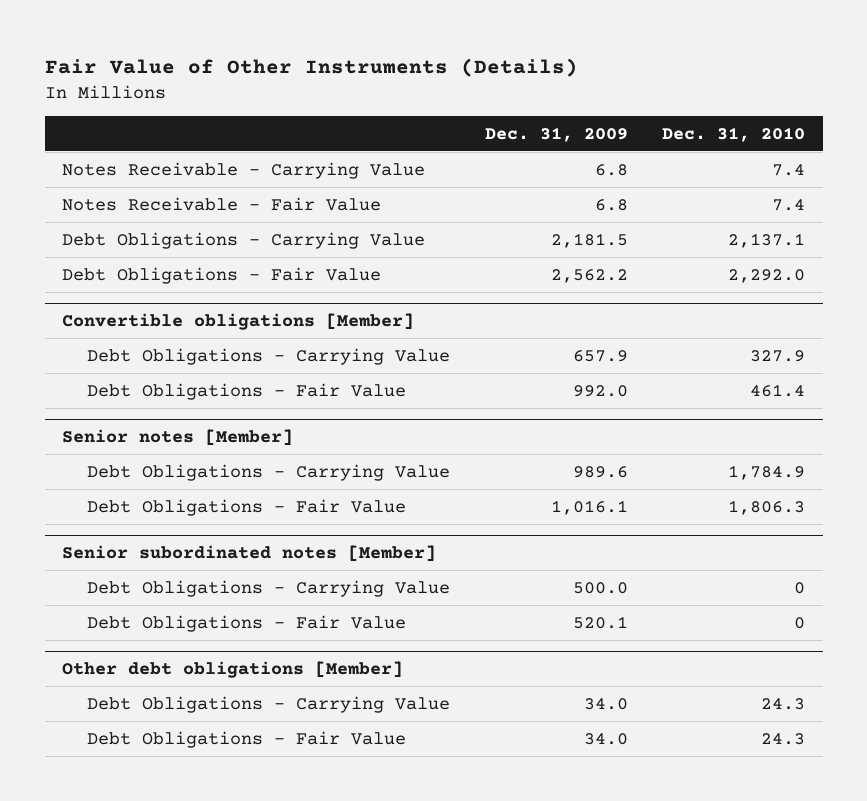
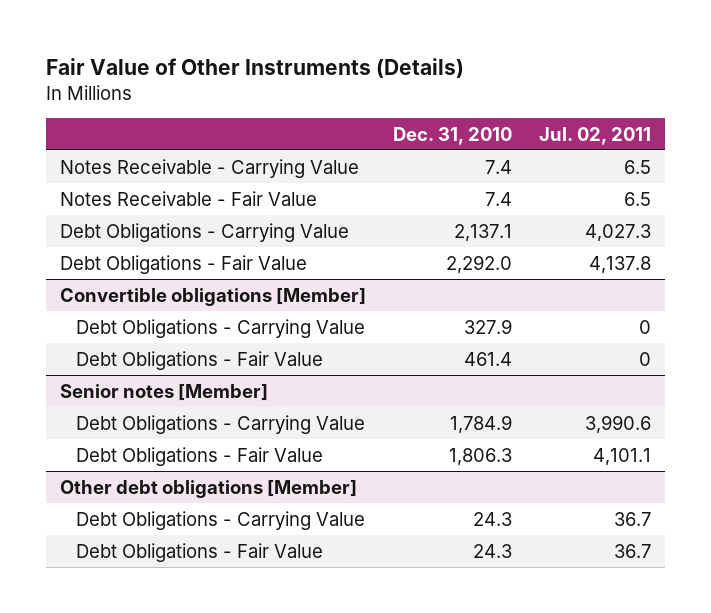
[484,126,628,142] Dec. 31, 2009 -> none
none -> [539,126,652,145] Jul. 02, 2011
[61,545,436,563] Senior subordinated notes [Member] -> none
[87,579,451,597] Debt Obligations - Carrying Value -> none
[87,614,407,632] Debt Obligations - Fair Value -> none

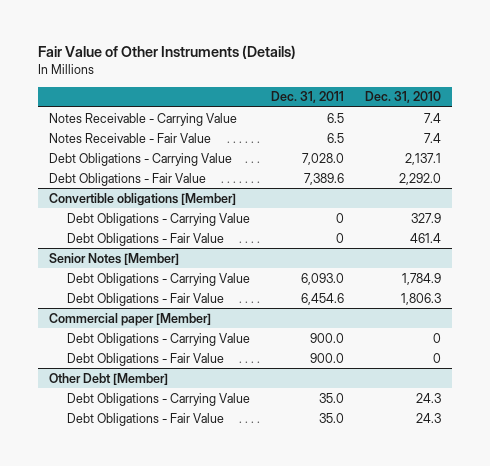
[539,126,652,145] Jul. 02, 2011 -> none
none -> [271,91,345,104] Dec. 31, 2011
[59,382,268,401] Senior notes [Member] -> [48,252,179,265] Senior Notes [Member]
none -> [48,312,211,326] Commercial paper [Member]
none -> [66,332,250,346] Debt Obligations - Carrying Value
none -> [66,352,224,366] Debt Obligations - Fair Value
[59,478,357,498] Other debt obligations [Member] -> [48,372,168,385] Other Debt [Member]

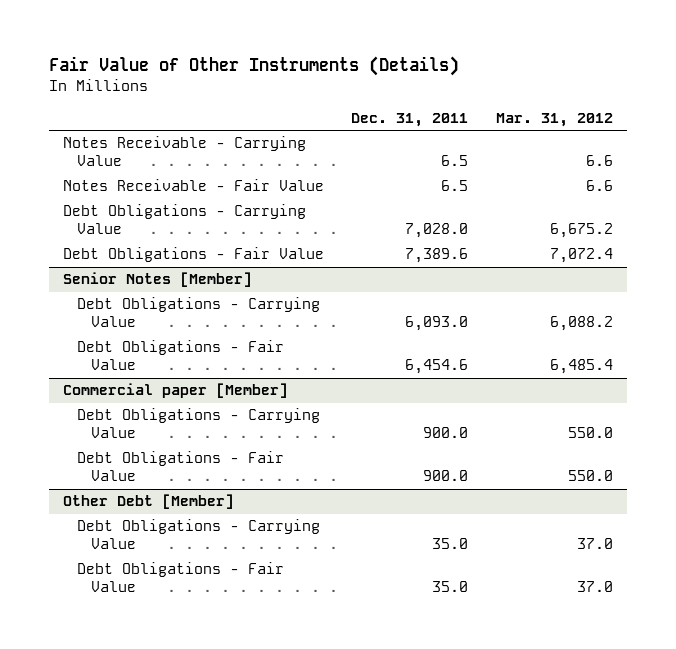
[365,91,442,104] Dec. 31, 2010 -> none
none -> [495,112,613,127] Mar. 31, 2012
[48,192,236,206] Convertible obligations [Member] -> none
[66,212,250,226] Debt Obligations - Carrying Value -> none
[66,232,224,246] Debt Obligations - Fair Value -> none

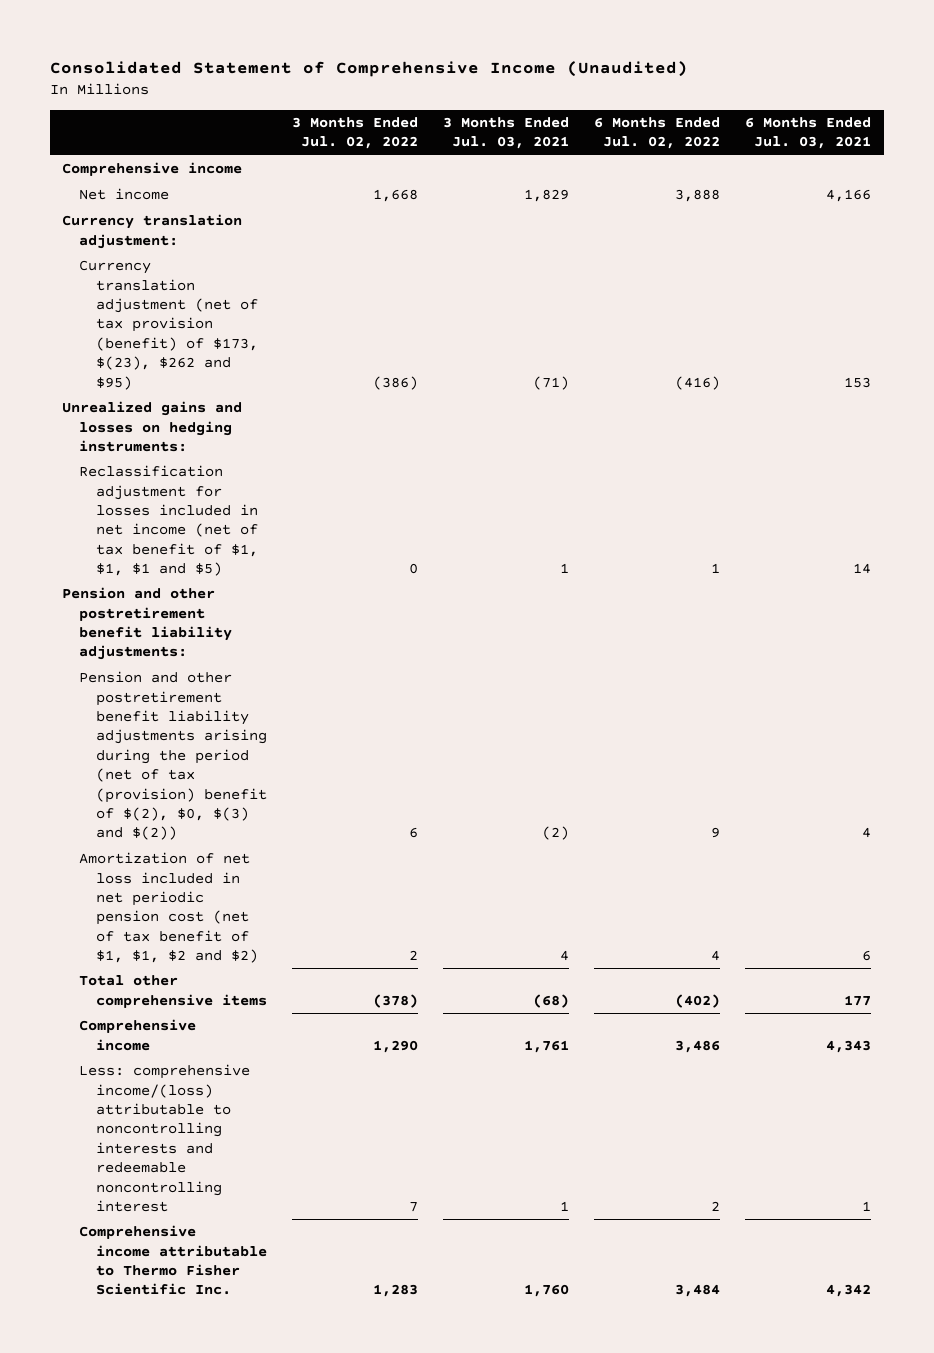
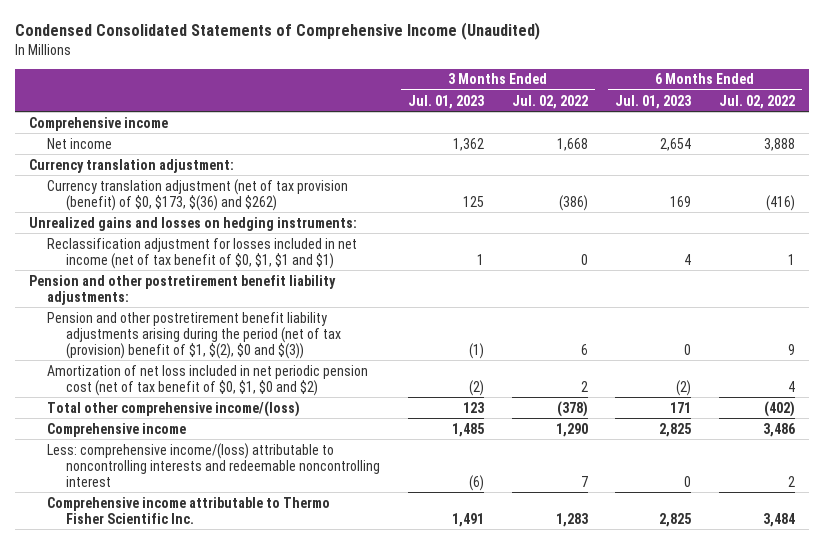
[49,61,688,78] Consolidated Statement of Comprehensive Income (Unaudited) -> [14,22,540,41] Condensed Consolidated Statements of Comprehensive Income (Unaudited)
[443,116,570,150] 3 Months Ended Jul. 03, 2021 -> none
[745,116,872,150] 6 Months Ended Jul. 03, 2021 -> none
none -> [407,94,484,109] Jul. 01, 2023
none -> [615,94,692,109] Jul. 01, 2023
[79,260,259,390] Currency translation adjustment (net of tax provision (benefit) of $173, $(23), $262 and $95) -> [47,178,349,211] Currency translation adjustment (net of tax provision (benefit) of $0, $173, $(36) and $262)
[79,465,259,577] Reclassification adjustment for losses included in net income (net of tax benefit of $1, $1, $1 and $5) -> [47,237,358,269] Reclassification adjustment for losses included in net income (net of tax benefit of $0, $1, $1 and $1)
[79,671,268,841] Pension and other postretirement benefit liability adjustments arising during the period (net of tax (provision) benefit of $(2), $0, $(3) and $(2)) -> [47,311,342,359] Pension and other postretirement benefit liability adjustments arising during the period (net of tax (provision) benefit of $1, $(2), $0 and $(3))
[79,852,259,964] Amortization of net loss included in net periodic pension cost (net of tax benefit of $1, $1, $2 and $2) -> [47,364,369,396] Amortization of net loss included in net periodic pension cost (net of tax benefit of $0, $1, $0 and $2)
[79,975,268,1008] Total other comprehensive items -> [47,400,301,417] Total other comprehensive income/(loss)

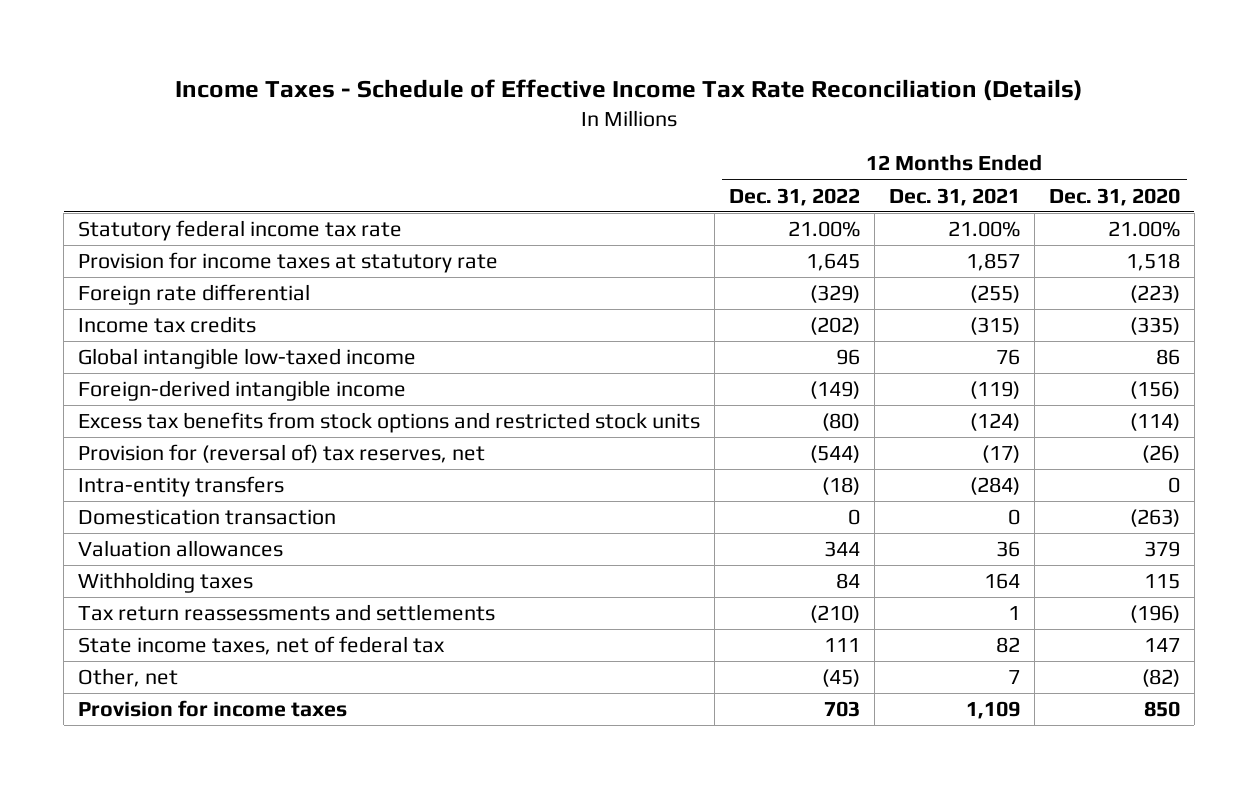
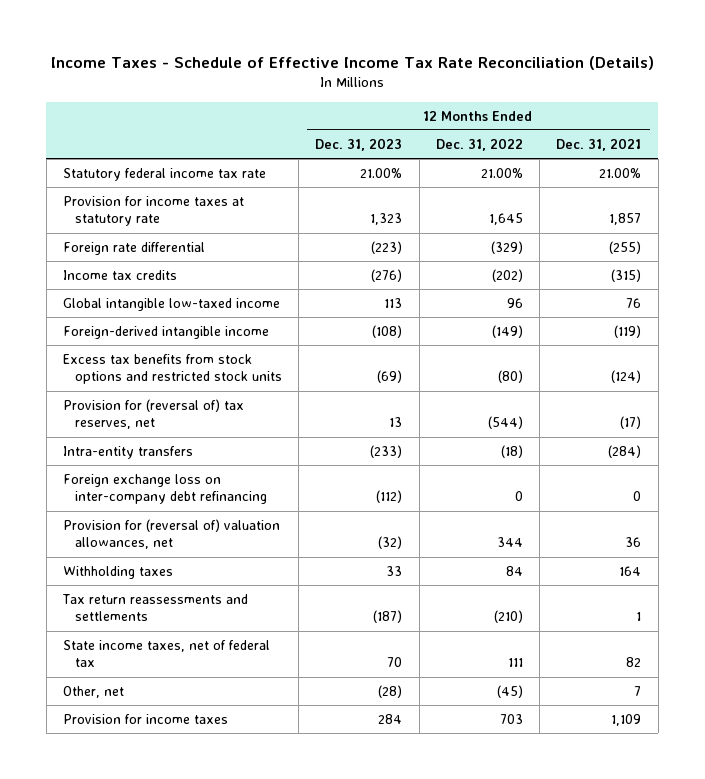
[1048,187,1180,206] Dec. 31, 2020 -> none
none -> [315,138,403,152] Dec. 31, 2023
[78,509,337,526] Domestication transaction -> none
none -> [63,474,267,505] Foreign exchange loss on inter-company debt refinancing
[78,540,284,558] Valuation allowances -> [63,519,281,550] Provision for (reversal of) valuation allowances, net

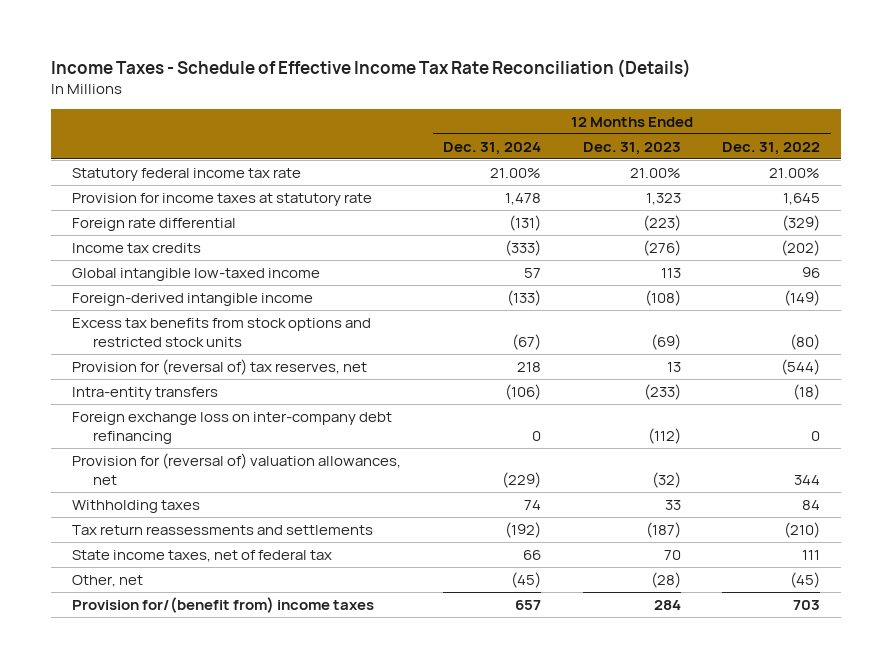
[556,138,642,152] Dec. 31, 2021 -> none
none -> [442,141,541,155] Dec. 31, 2024
[63,714,229,725] Provision for income taxes -> [72,596,375,613] Provision for/(benefit from) income taxes

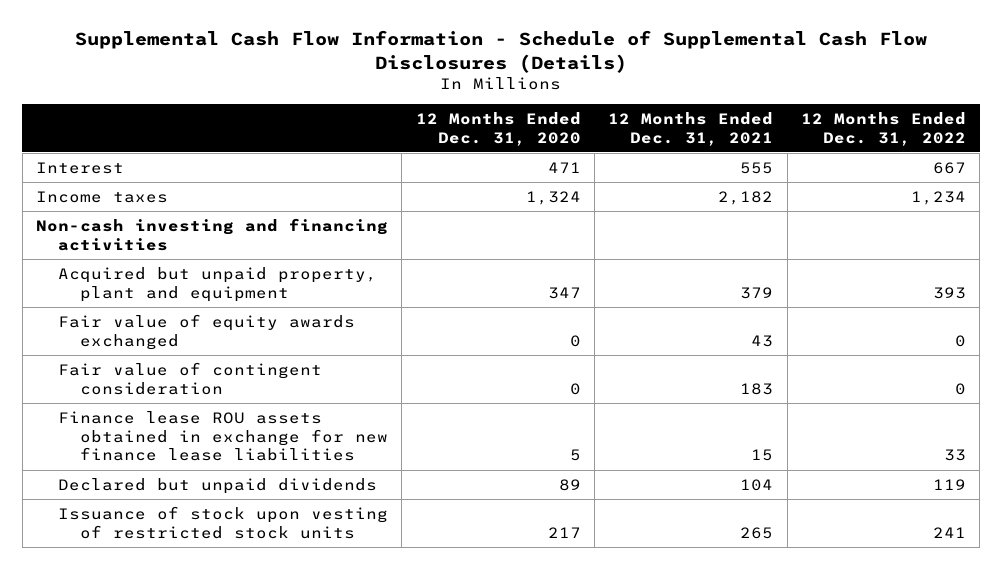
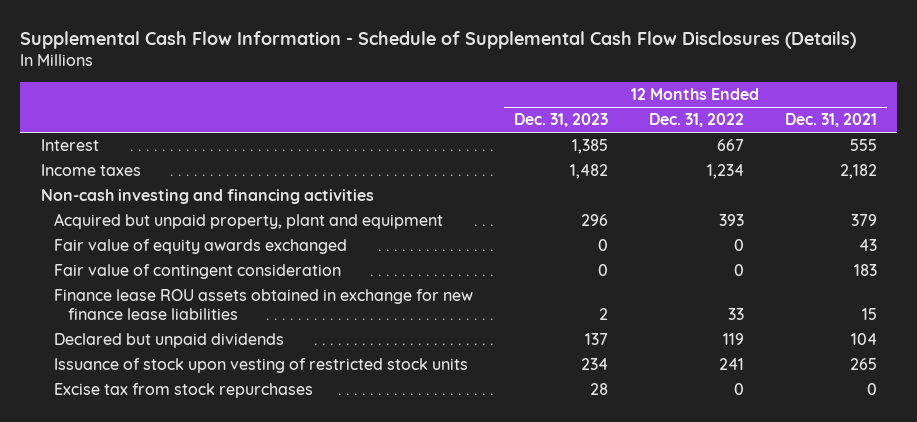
[415,111,581,146] 12 Months Ended Dec. 31, 2020 -> none
none -> [514,113,609,128] Dec. 31, 2023
none -> [54,383,314,399] Excise tax from stock repurchases

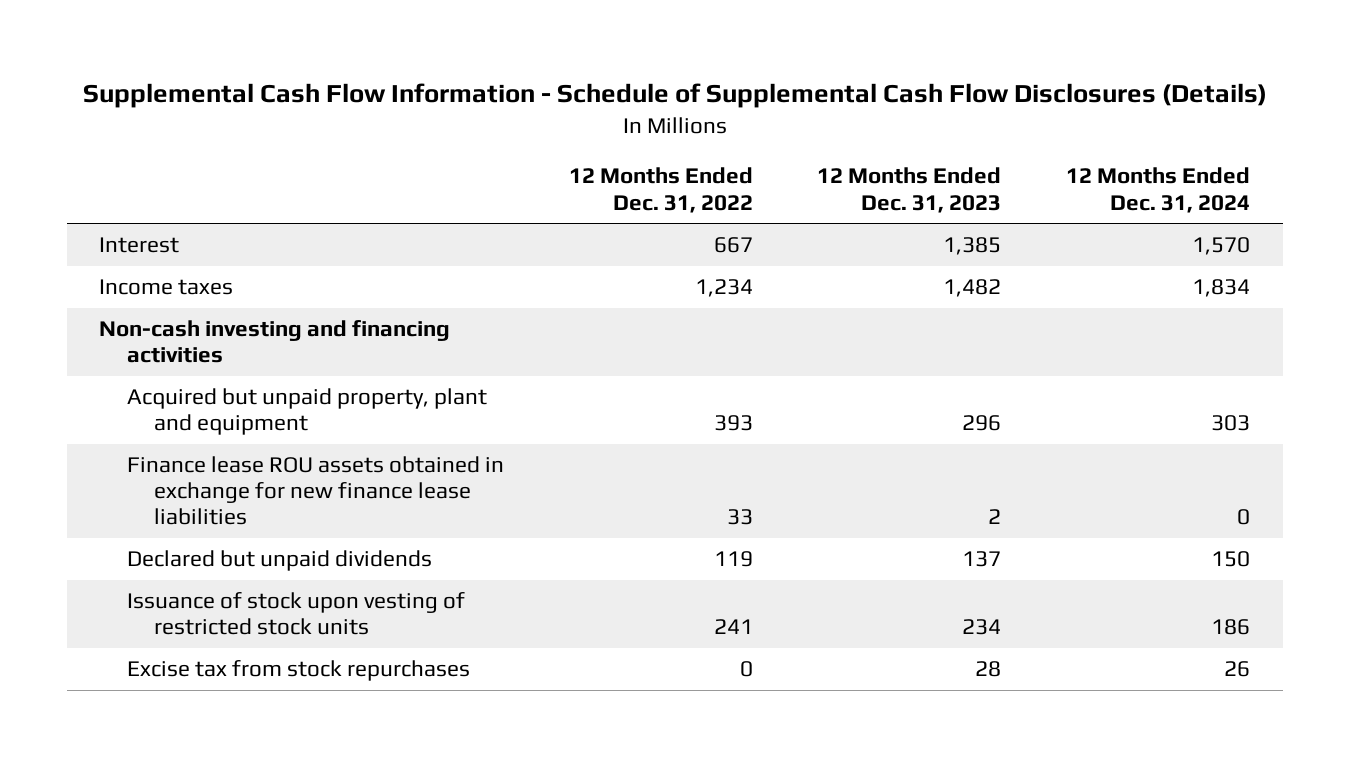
[784,113,877,128] Dec. 31, 2021 -> none
none -> [1066,167,1251,213] 12 Months Ended Dec. 31, 2024
[54,239,348,255] Fair value of equity awards exchanged -> none
[54,264,342,280] Fair value of contingent consideration -> none

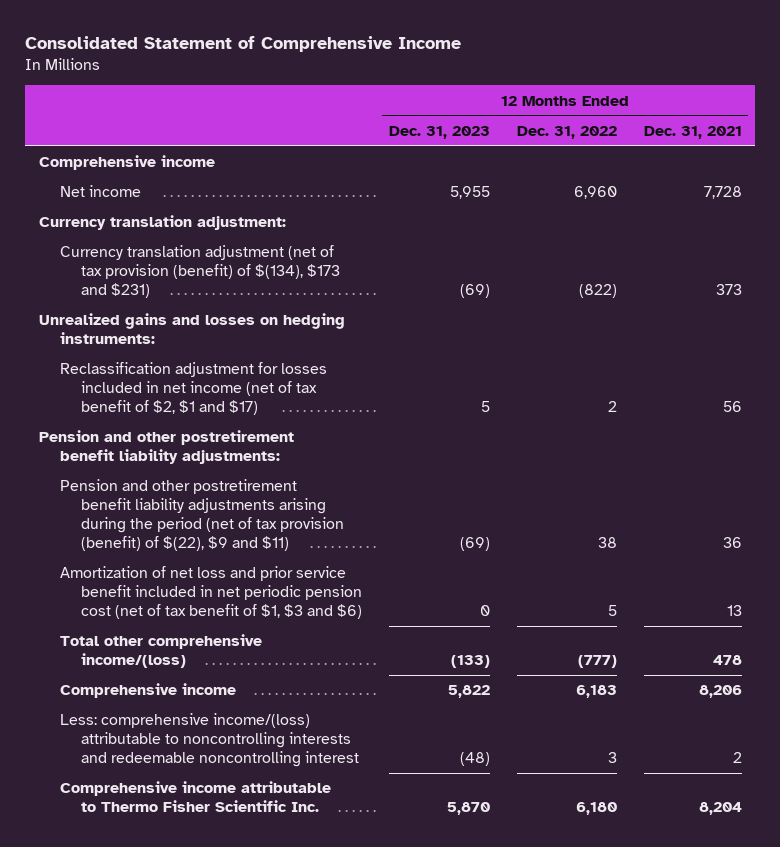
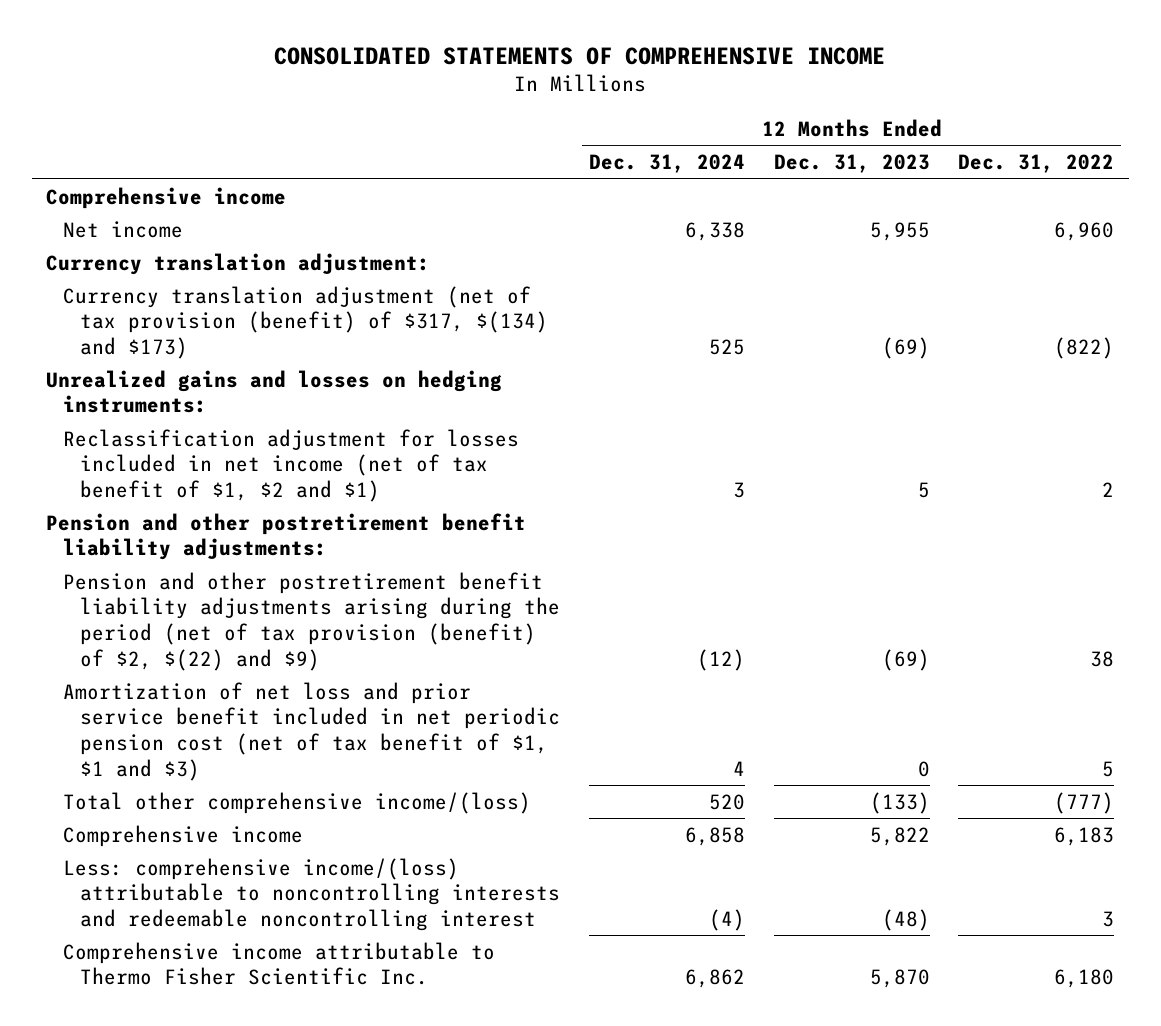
[25,36,462,53] Consolidated Statement of Comprehensive Income -> [274,46,886,65] CONSOLIDATED STATEMENTS OF COMPREHENSIVE INCOME
[643,125,742,139] Dec. 31, 2021 -> none
none -> [588,154,745,174] Dec. 31, 2024
[59,245,341,299] Currency translation adjustment (net of tax provision (benefit) of $(134), $173 and $231) -> [63,285,549,359] Currency translation adjustment (net of tax provision (benefit) of $317, $(134) and $173)
[59,362,327,416] Reclassification adjustment for losses included in net income (net of tax benefit of $2, $1 and $17) -> [63,428,520,502] Reclassification adjustment for losses included in net income (net of tax benefit of $1, $2 and $1)
[59,479,345,552] Pension and other postretirement benefit liability adjustments arising during the period (net of tax provision (benefit) of $(22), $9 and $11) -> [63,571,561,671] Pension and other postretirement benefit liability adjustments arising during the period (net of tax provision (benefit) of $2, $(22) and $9)
[59,566,363,620] Amortization of net loss and prior service benefit included in net periodic pension cost (net of tax benefit of $1, $3 and $6) -> [63,681,561,781] Amortization of net loss and prior service benefit included in net periodic pension cost (net of tax benefit of $1, $1 and $3)

